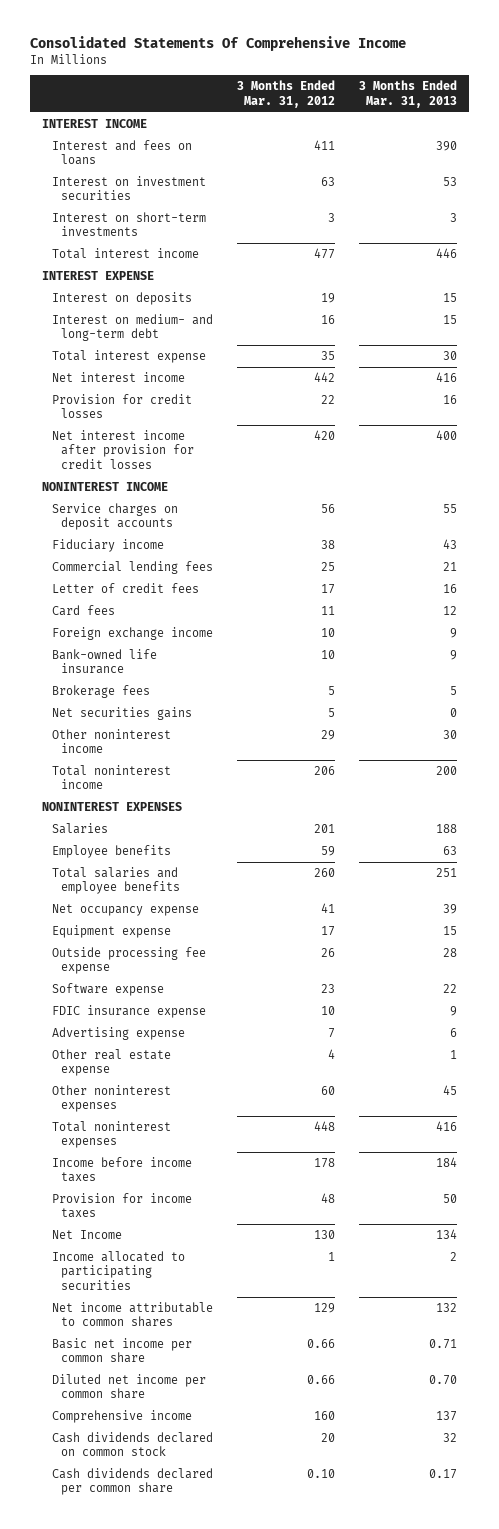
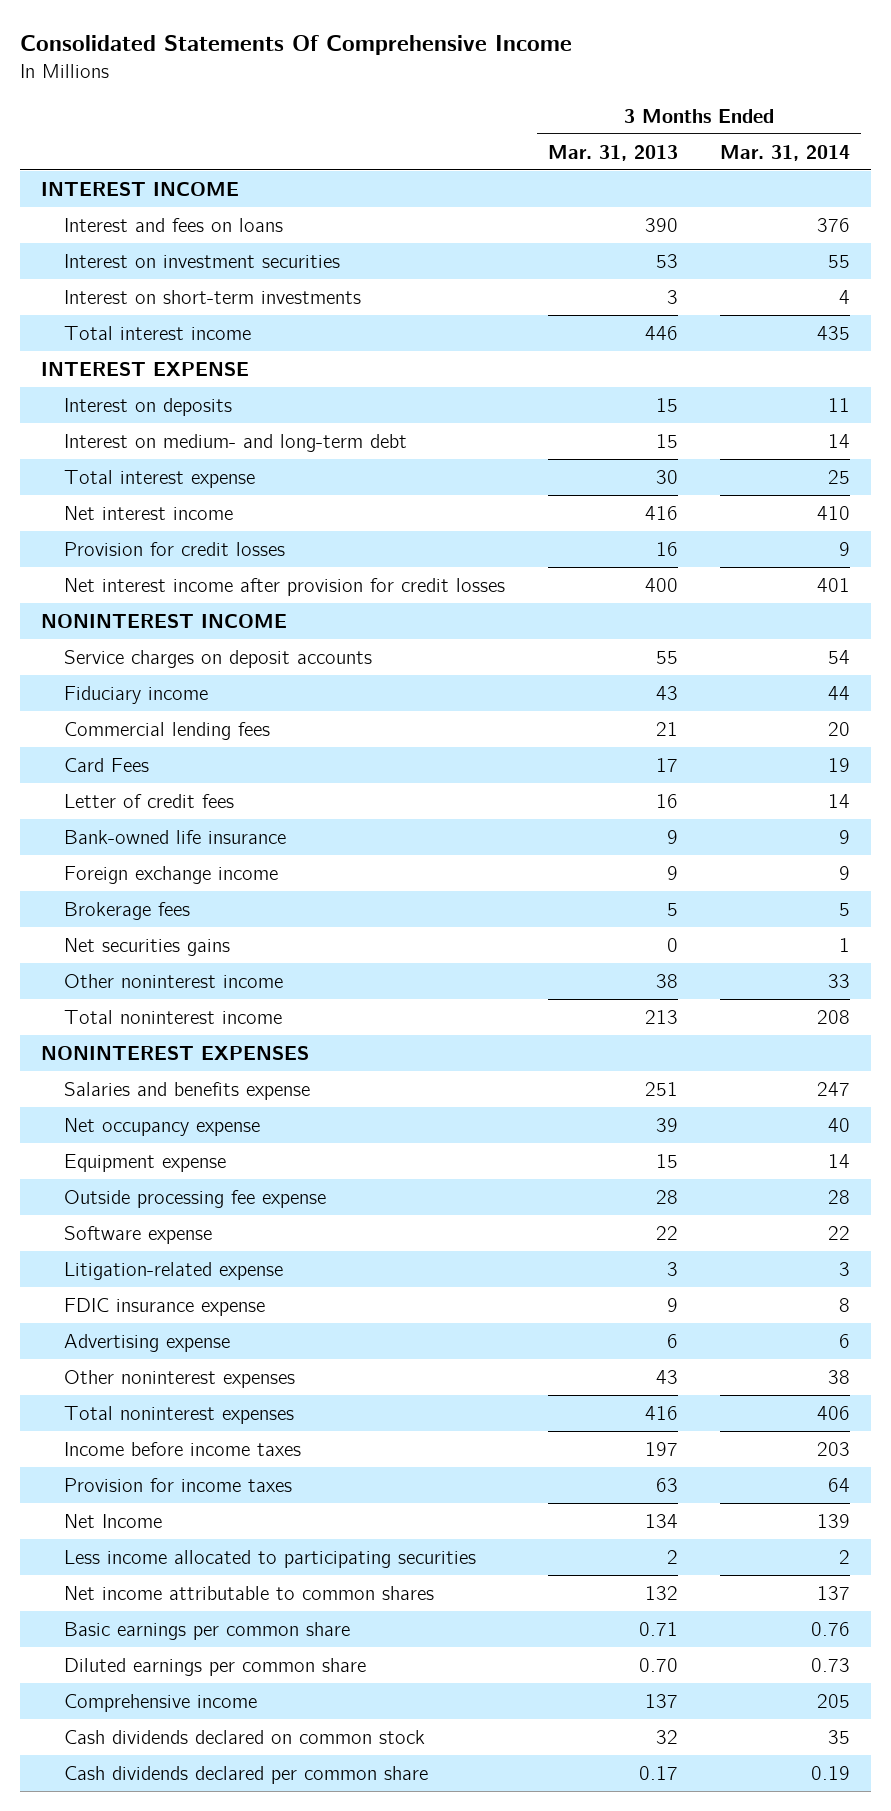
[236,80,335,108] 3 Months Ended Mar. 31, 2012 -> none
none -> [720,144,851,161] Mar. 31, 2014
none -> [63,757,149,772] Card Fees
[51,604,115,616] Card fees -> none
[51,626,213,640] Foreign exchange income -> [63,865,278,884] Foreign exchange income
[442,729,457,739] 30 -> [655,973,678,988] 38
[435,765,457,775] 200 -> [644,1009,678,1024] 213
[51,822,108,834] Salaries -> none
[51,844,171,858] Employee benefits -> none
[51,866,181,895] Total salaries and employee benefits -> [63,1081,310,1100] Salaries and benefits expense
none -> [63,1261,283,1280] Litigation-related expense
[51,1048,171,1077] Other real estate expense -> none
[442,1084,457,1095] 45 -> [655,1369,678,1384] 43
[435,1156,457,1167] 184 -> [644,1441,678,1456] 197
[442,1193,457,1203] 50 -> [655,1477,678,1492] 63
[51,1250,185,1291] Income allocated to participating securities -> [63,1549,476,1568] Less income allocated to participating securities
[51,1337,192,1364] Basic net income per common share -> [63,1621,350,1640] Basic earnings per common share
[51,1373,206,1400] Diluted net income per common share -> [63,1657,366,1676] Diluted earnings per common share

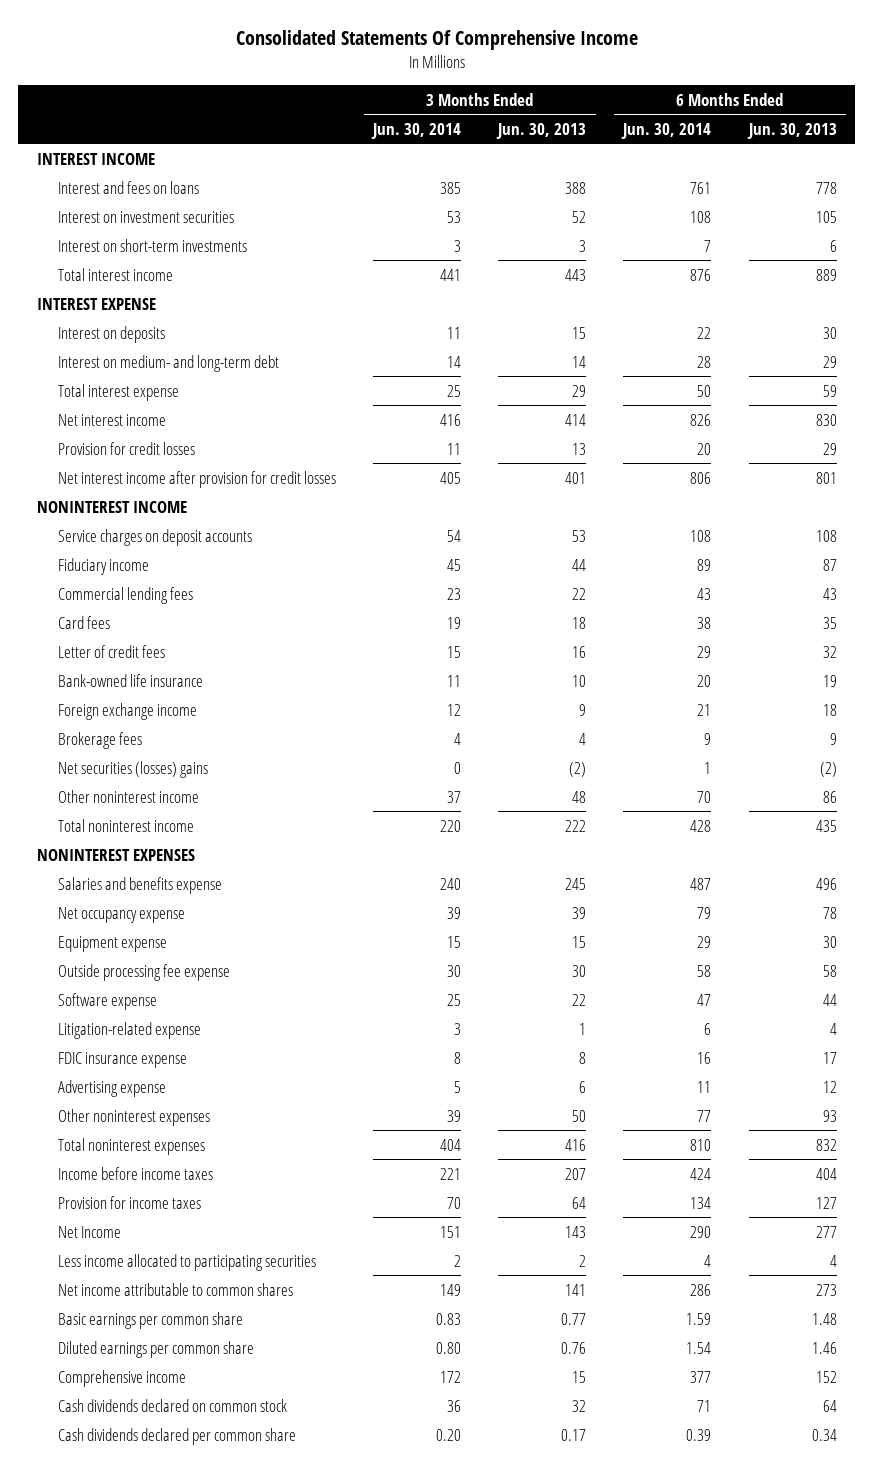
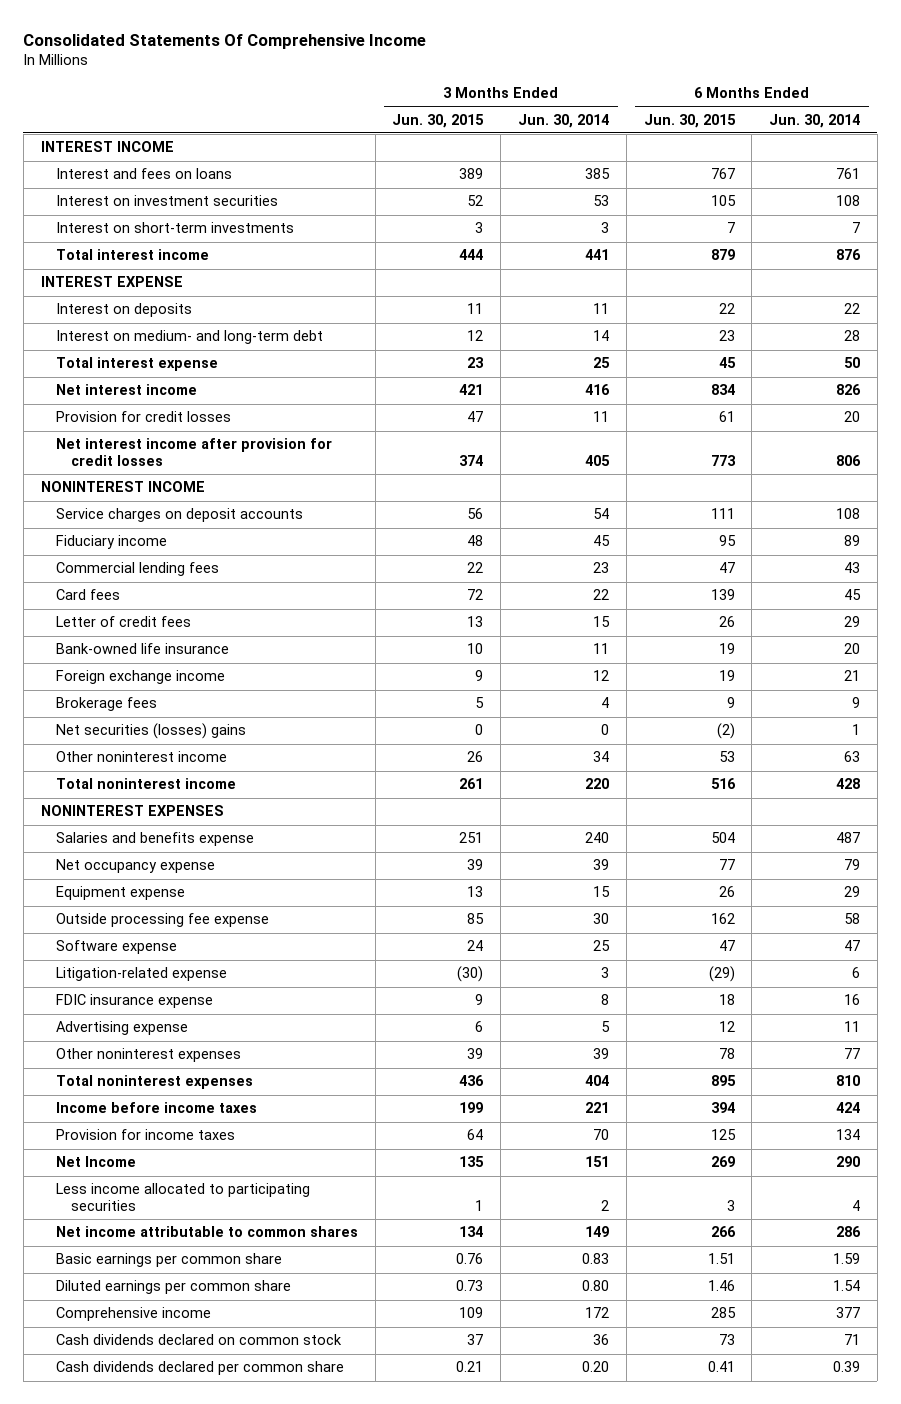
[496,122,587,139] Jun. 30, 2013 -> none
[746,122,837,139] Jun. 30, 2013 -> none
none -> [392,113,485,128] Jun. 30, 2015
none -> [643,113,736,128] Jun. 30, 2015
[447,616,462,629] 19 -> [592,589,609,601] 22
[697,616,712,629] 38 -> [844,589,862,601] 45
[447,790,462,803] 37 -> [592,751,609,763] 34
[697,790,712,803] 70 -> [844,751,861,763] 63

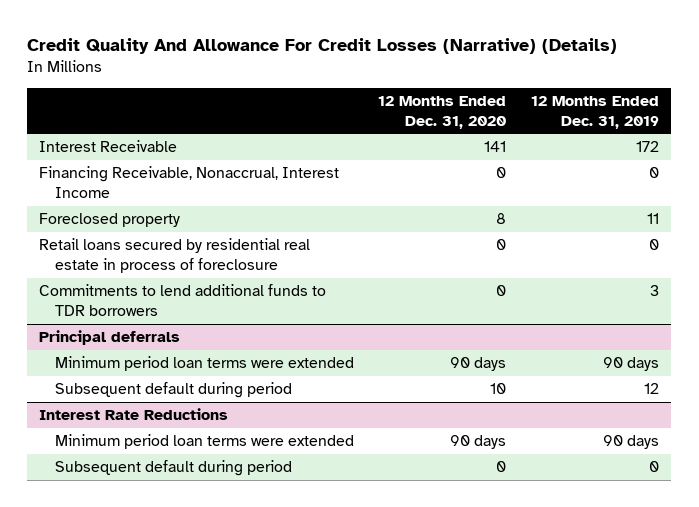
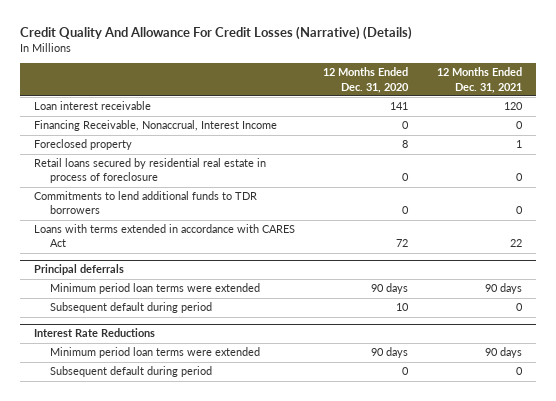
[531,96,660,129] 12 Months Ended Dec. 31, 2019 -> none
none -> [436,67,522,93] 12 Months Ended Dec. 31, 2021
[39,140,178,153] Interest Receivable -> [33,101,151,111] Loan interest receivable
none -> [33,224,295,248] Loans with terms extended in accordance with CARES Act

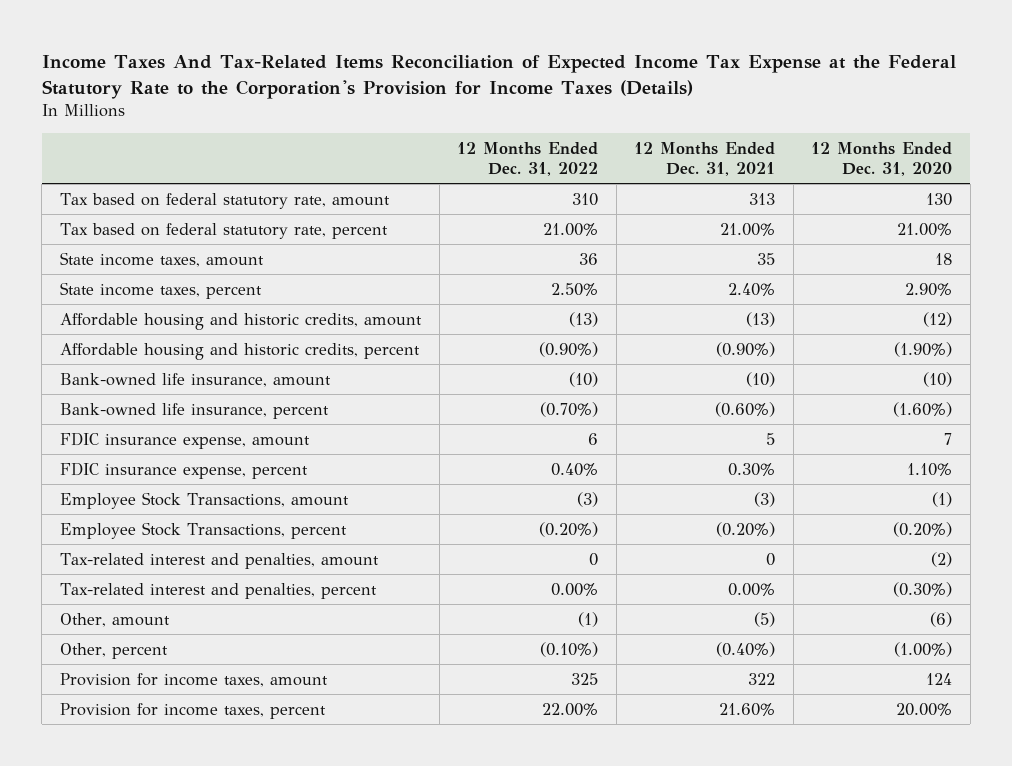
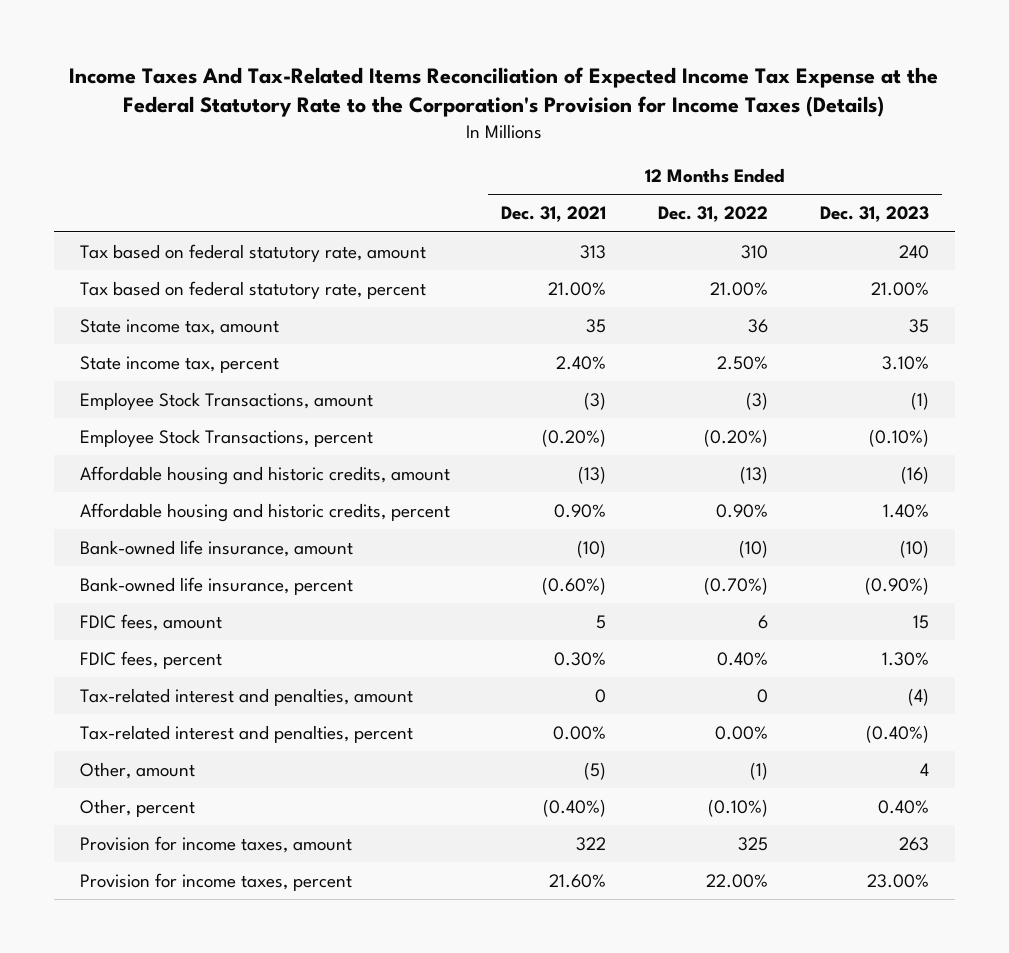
[811,141,953,177] 12 Months Ended Dec. 31, 2020 -> none
none -> [820,206,930,223] Dec. 31, 2023
[59,251,264,267] State income taxes, amount -> [79,318,279,335] State income tax, amount
[59,281,262,299] State income taxes, percent -> [79,355,279,373] State income tax, percent
[59,491,349,509] Employee Stock Transactions, amount -> [79,391,373,410] Employee Stock Transactions, amount
[59,521,347,539] Employee Stock Transactions, percent -> [79,428,373,447] Employee Stock Transactions, percent
[539,341,599,357] (0.90%) -> [716,503,769,518] 0.90%
[716,341,776,357] (0.90%) -> [554,503,607,518] 0.90%
[59,431,310,449] FDIC insurance expense, amount -> [79,613,222,631] FDIC fees, amount
[59,461,308,479] FDIC insurance expense, percent -> [79,650,222,669] FDIC fees, percent

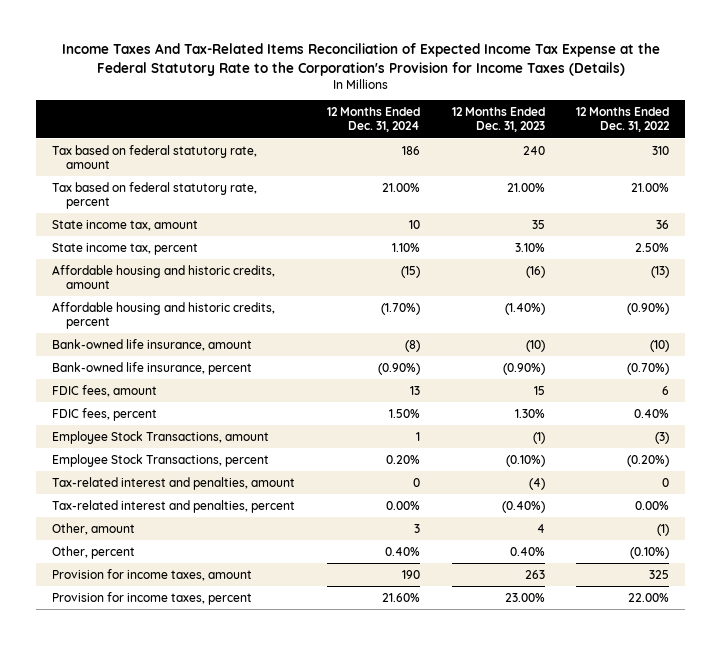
[501,206,607,223] Dec. 31, 2021 -> none
none -> [326,107,420,133] 12 Months Ended Dec. 31, 2024
[716,503,769,518] 0.90% -> [627,302,670,315] (0.90%)
[883,503,930,518] 1.40% -> [504,302,545,315] (1.40%)
[79,391,373,410] Employee Stock Transactions, amount -> [51,430,269,444] Employee Stock Transactions, amount
[79,428,373,447] Employee Stock Transactions, percent -> [51,453,269,467] Employee Stock Transactions, percent

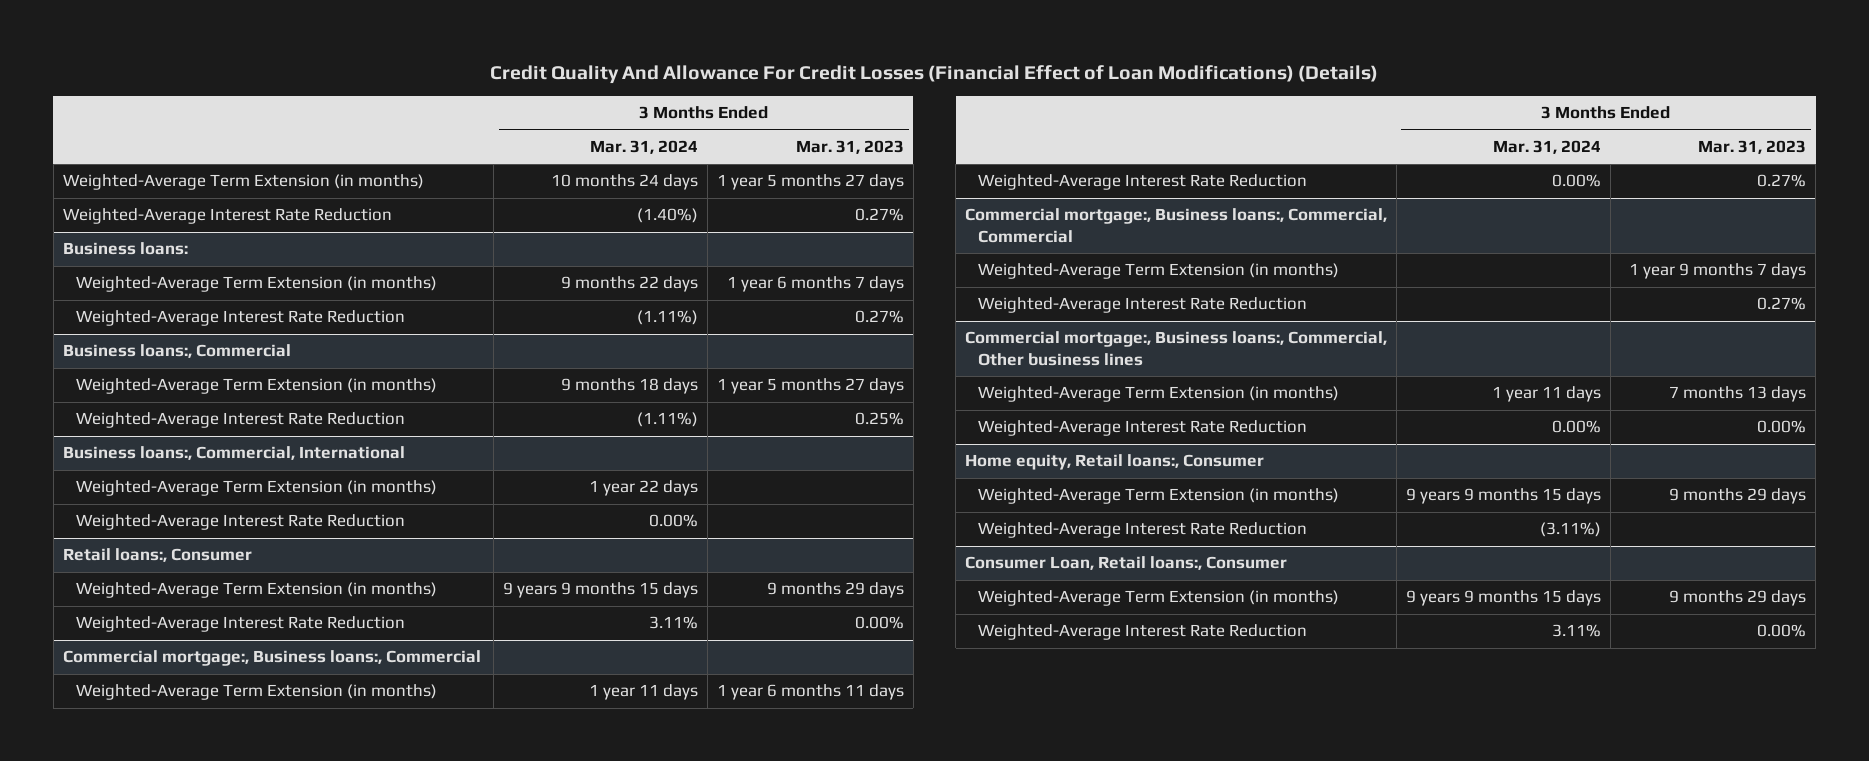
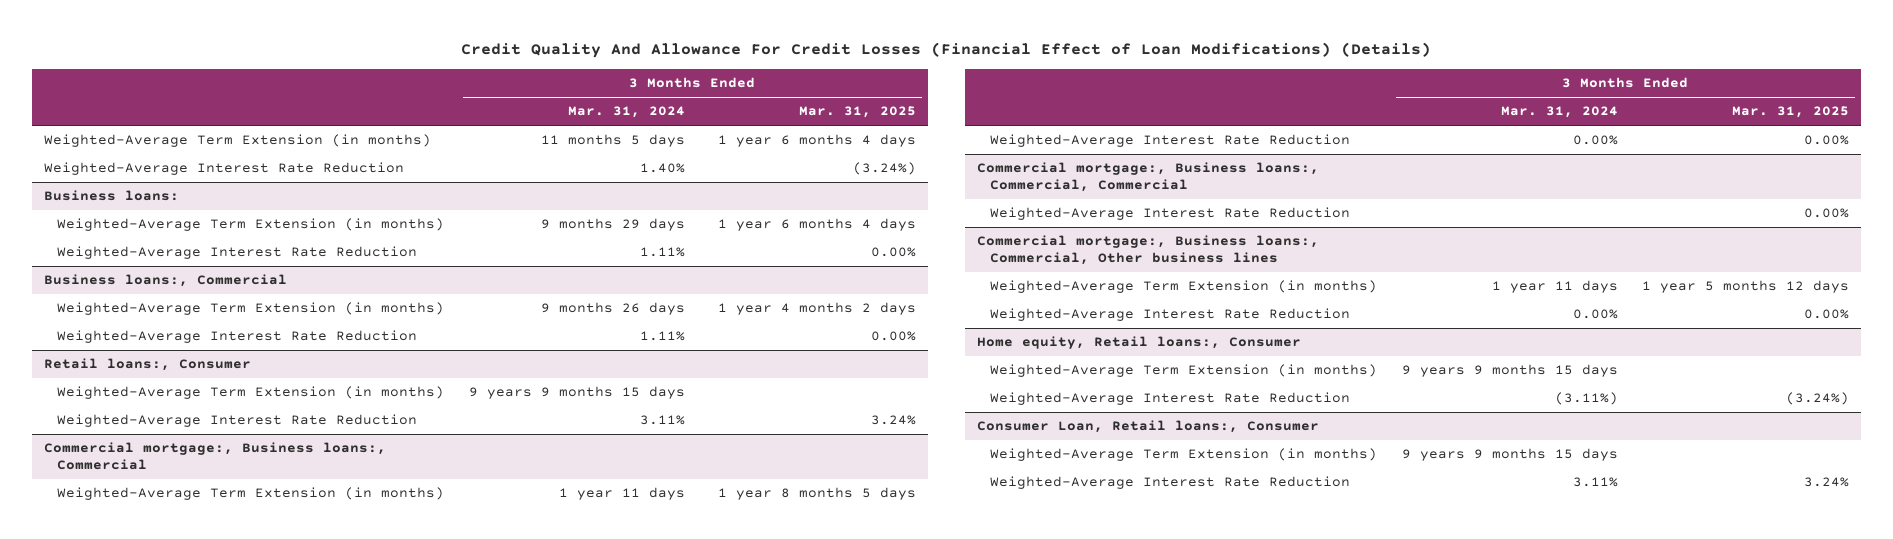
[796,140,905,155] Mar. 31, 2023 -> none
none -> [799,106,917,119] Mar. 31, 2025
[551,174,699,191] 10 months 24 days -> [540,134,685,148] 11 months 5 days
[637,208,699,224] (1.40%) -> [639,163,685,174] 1.40%
[561,276,699,293] 9 months 22 days -> [540,218,685,232] 9 months 29 days
[637,310,699,326] (1.11%) -> [639,247,685,258] 1.11%
[62,446,405,461] Business loans:, Commercial, International -> none
[75,480,437,497] Weighted-Average Term Extension (in months) -> none
[75,514,405,531] Weighted-Average Interest Rate Reduction -> none
[561,378,699,395] 9 months 18 days -> [540,302,685,316] 9 months 26 days
[637,412,699,428] (1.11%) -> [639,331,685,342] 1.11%
[978,263,1340,280] Weighted-Average Term Extension (in months) -> none

